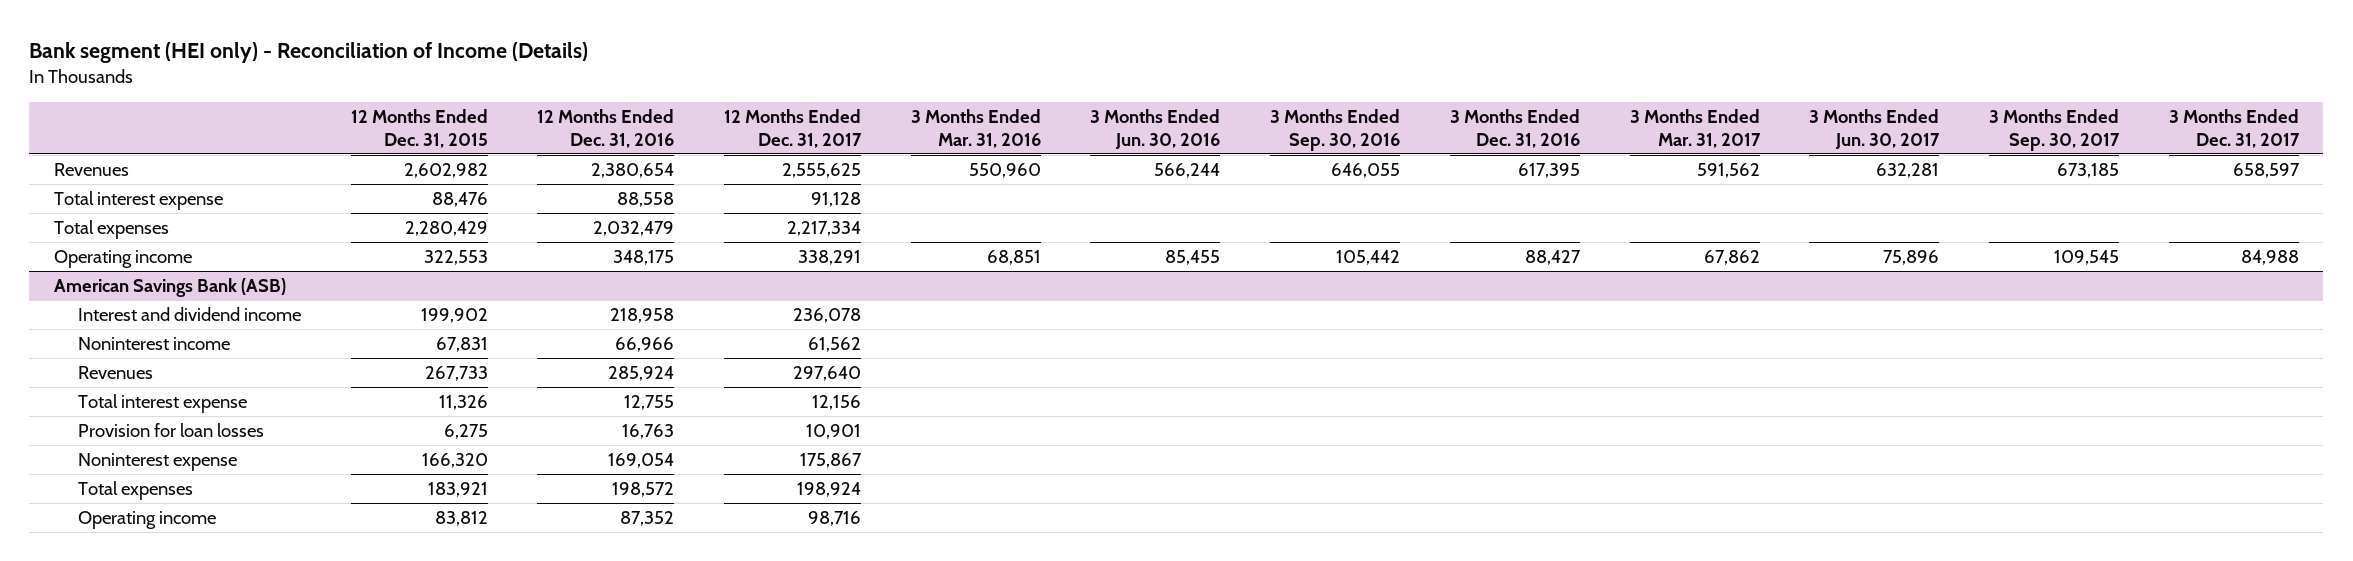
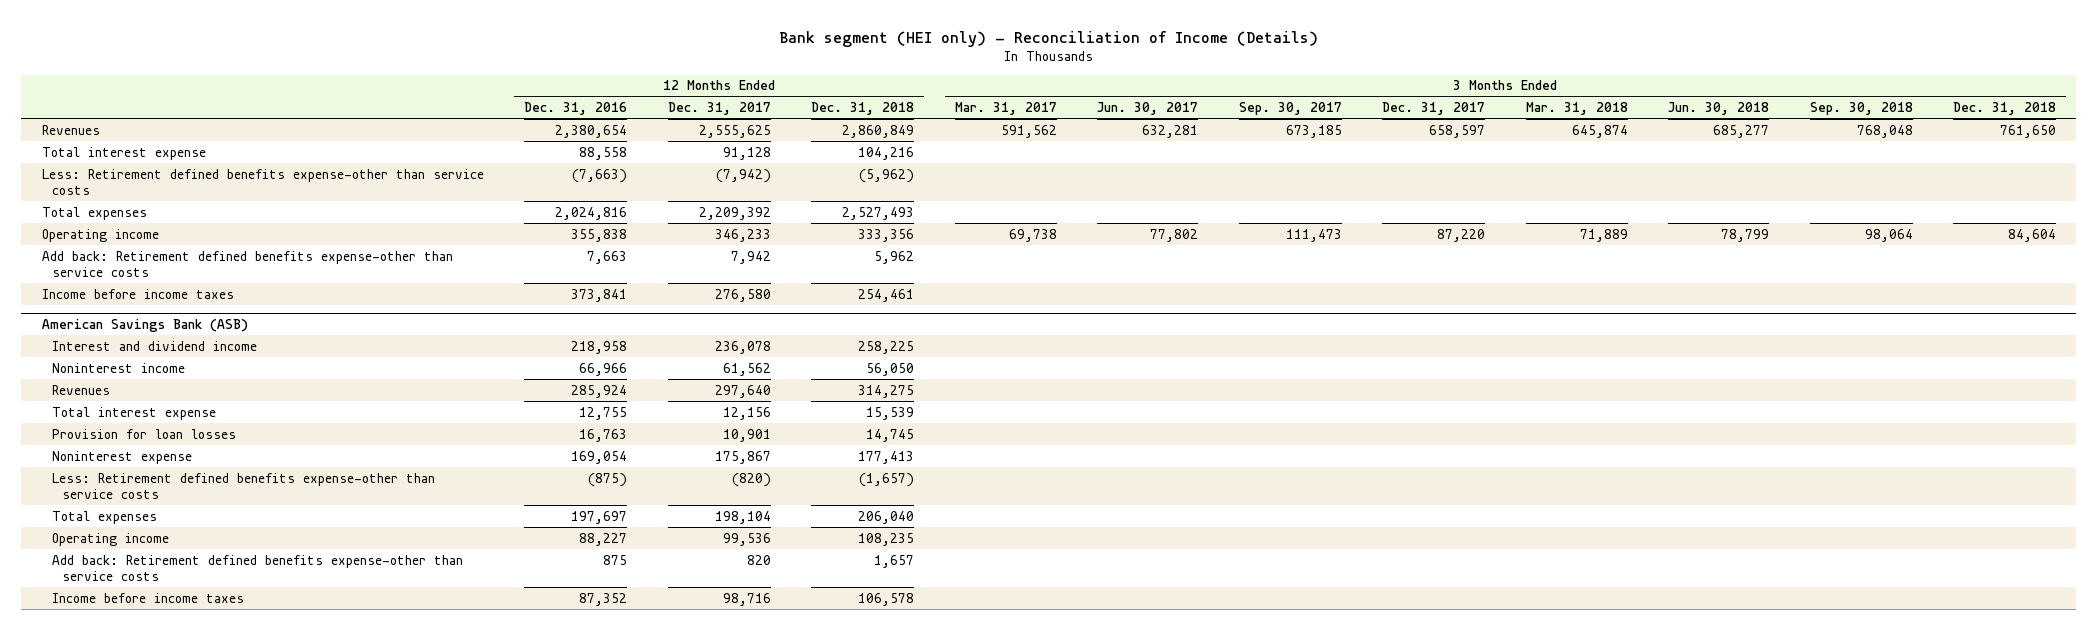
[350,108,488,148] 12 Months Ended Dec. 31, 2015 -> none
[910,108,1041,148] 3 Months Ended Mar. 31, 2016 -> none
[1090,108,1221,149] 3 Months Ended Jun. 30, 2016 -> none
[1270,108,1401,151] 3 Months Ended Sep. 30, 2016 -> none
[1449,108,1580,148] 3 Months Ended Dec. 31, 2016 -> none
none -> [811,102,915,116] Dec. 31, 2018
none -> [1525,102,1628,116] Mar. 31, 2018
none -> [1668,102,1770,116] Jun. 30, 2018
none -> [1809,102,1913,116] Sep. 30, 2018
none -> [1953,102,2057,116] Dec. 31, 2018
none -> [41,168,484,195] Less: Retirement defined benefits expense-other than service costs
[593,220,675,236] 2,032,479 -> [555,206,628,220] 2,024,816
[786,220,861,236] 2,217,334 -> [698,206,771,220] 2,209,392
[613,249,675,265] 348,175 -> [571,228,628,242] 355,838
[797,249,861,265] 338,291 -> [714,228,771,242] 346,233
[1703,249,1760,265] 67,862 -> [1008,228,1057,242] 69,738
[1883,249,1940,265] 75,896 -> [1150,228,1199,242] 77,802
[2053,249,2119,265] 109,545 -> [1285,228,1342,242] 111,473
[2240,249,2299,265] 84,988 -> [1437,228,1486,242] 87,220
none -> [41,250,453,277] Add back: Retirement defined benefits expense-other than service costs
none -> [41,288,234,299] Income before income taxes
none -> [51,472,435,499] Less: Retirement defined benefits expense-other than service costs
[612,481,675,497] 198,572 -> [571,510,628,524] 197,697
[796,481,861,497] 198,924 -> [714,510,771,524] 198,104
[620,510,675,526] 87,352 -> [579,532,628,546] 88,227
[807,510,861,526] 98,716 -> [722,532,771,546] 99,536
none -> [51,554,463,581] Add back: Retirement defined benefits expense-other than service costs
none -> [51,592,244,603] Income before income taxes

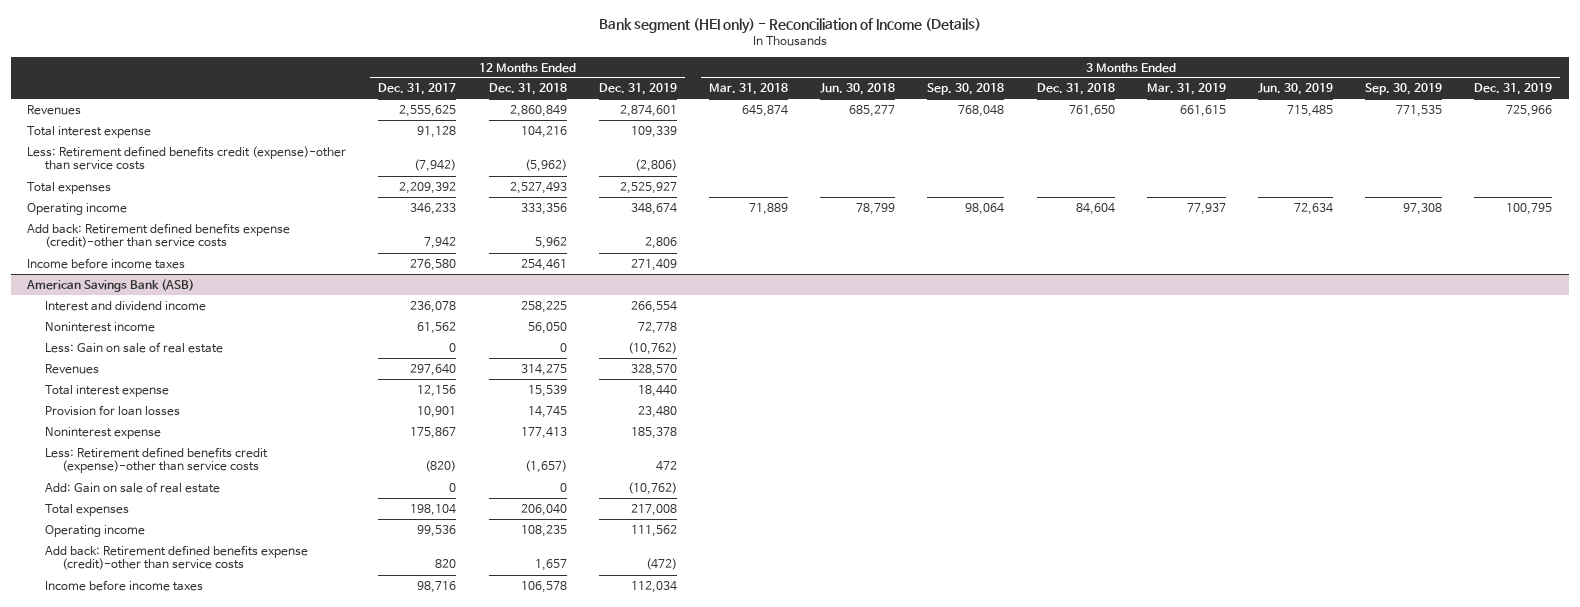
[524,102,628,116] Dec. 31, 2016 -> none
[954,102,1057,116] Mar. 31, 2017 -> none
[1097,102,1199,116] Jun. 30, 2017 -> none
[1238,102,1342,116] Sep. 30, 2017 -> none
[1382,102,1486,116] Dec. 31, 2017 -> none
none -> [598,83,677,96] Dec. 31, 2019
none -> [1146,83,1226,96] Mar. 31, 2019
none -> [1258,83,1334,96] Jun. 30, 2019
none -> [1365,83,1443,96] Sep. 30, 2019
none -> [1474,83,1553,96] Dec. 31, 2019
[41,168,484,195] Less: Retirement defined benefits expense-other than service costs -> [27,145,347,171] Less: Retirement defined benefits credit (expense)-other than service costs
[41,250,453,277] Add back: Retirement defined benefits expense-other than service costs -> [27,222,291,249] Add back: Retirement defined benefits expense (credit)-other than service costs
none -> [44,341,223,353] Less: Gain on sale of real estate
[51,472,435,499] Less: Retirement defined benefits expense-other than service costs -> [44,446,268,474] Less: Retirement defined benefits credit (expense)-other than service costs
none -> [44,481,220,493] Add: Gain on sale of real estate
[51,554,463,581] Add back: Retirement defined benefits expense-other than service costs -> [44,544,308,571] Add back: Retirement defined benefits expense (credit)-other than service costs

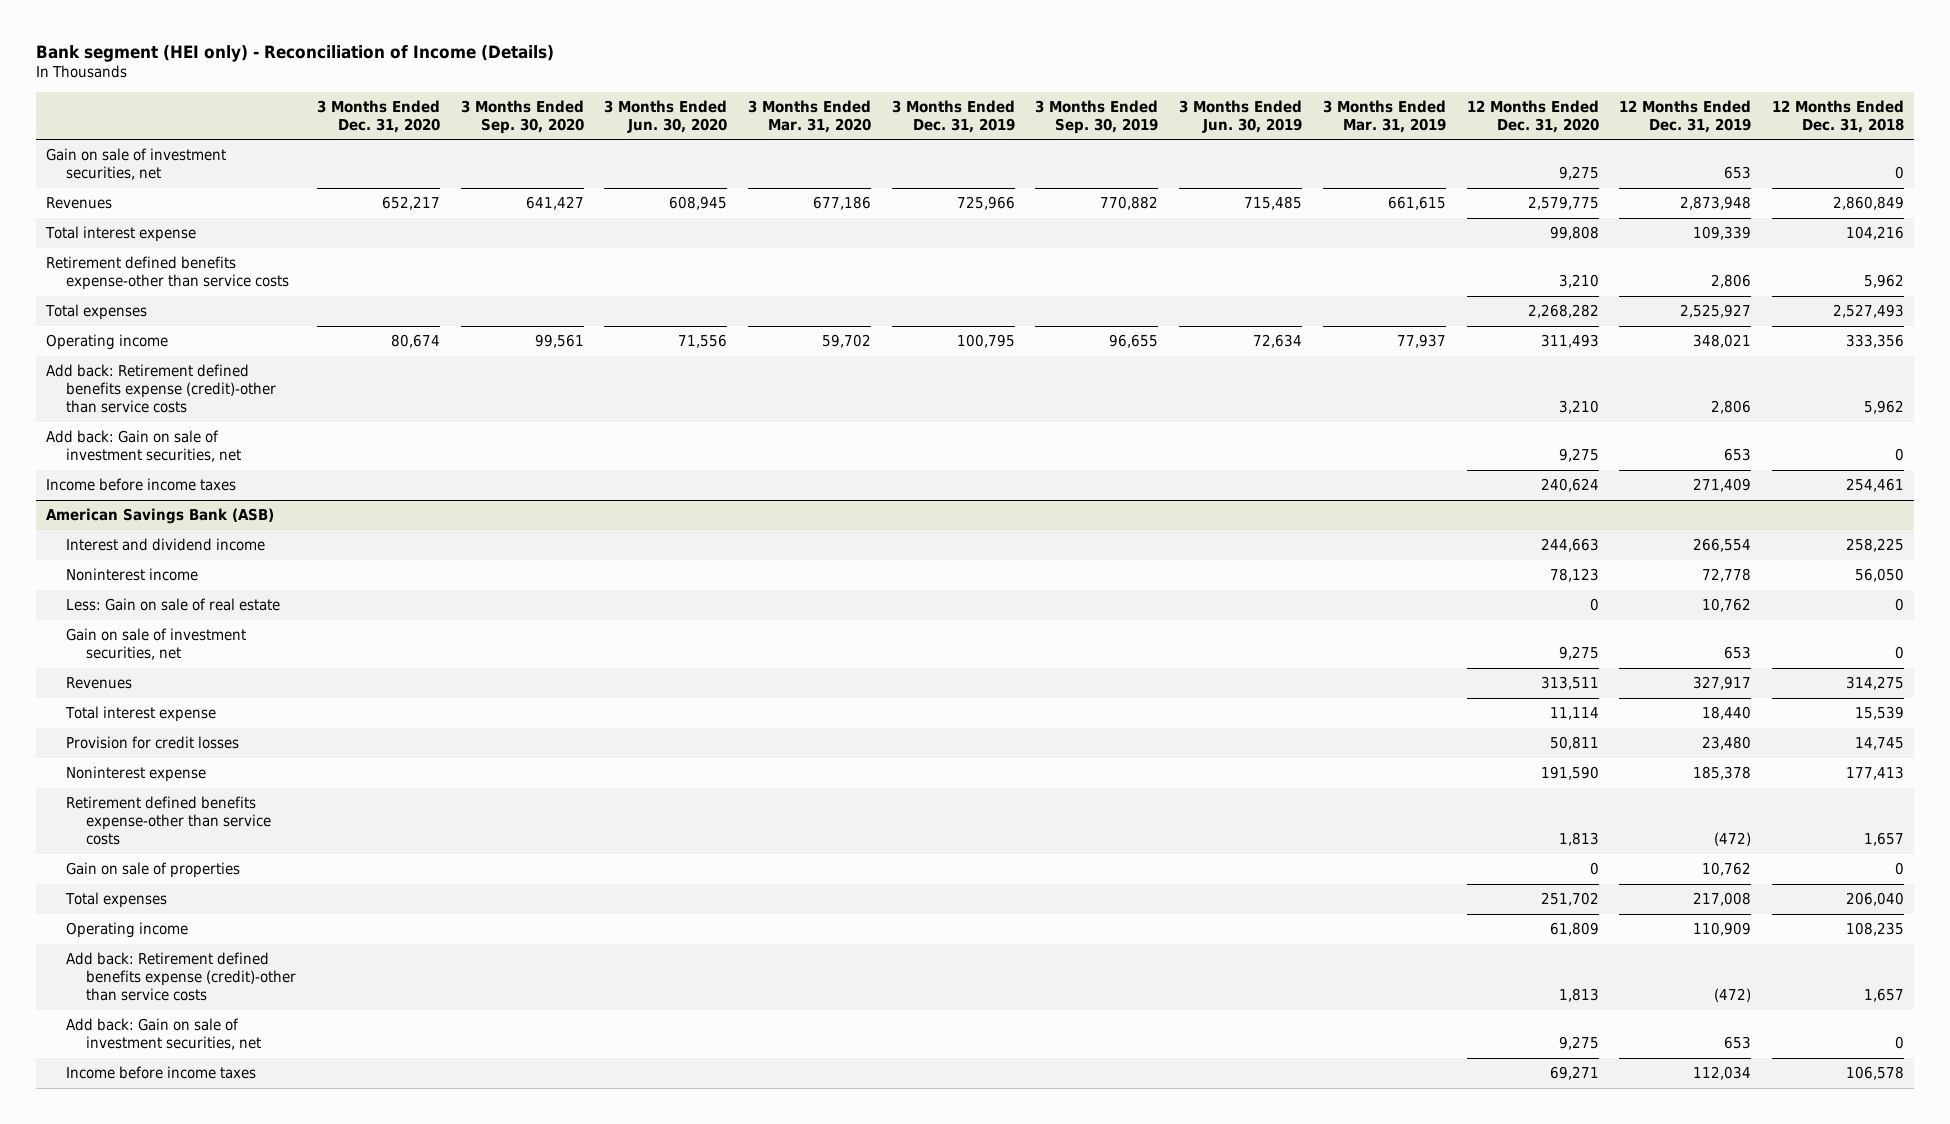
[378,83,457,96] Dec. 31, 2017 -> none
[708,83,788,96] Mar. 31, 2018 -> none
[820,83,896,96] Jun. 30, 2018 -> none
[927,83,1005,96] Sep. 30, 2018 -> none
[1036,83,1115,96] Dec. 31, 2018 -> none
none -> [316,99,440,133] 3 Months Ended Dec. 31, 2020
none -> [460,99,584,134] 3 Months Ended Sep. 30, 2020
none -> [604,99,728,133] 3 Months Ended Jun. 30, 2020
none -> [747,99,871,133] 3 Months Ended Mar. 31, 2020
none -> [1466,99,1599,133] 12 Months Ended Dec. 31, 2020
none -> [46,147,227,181] Gain on sale of investment securities, net
[619,104,677,117] 2,874,601 -> [1680,195,1752,210] 2,873,948
[1396,104,1443,117] 771,535 -> [1100,195,1159,210] 770,882
[27,145,347,171] Less: Retirement defined benefits credit (expense)-other than service costs -> [46,255,290,291] Retirement defined benefits expense-other than service costs
[524,159,567,173] (5,962) -> [1863,274,1904,289] 5,962
[634,159,677,173] (2,806) -> [1711,274,1752,289] 2,806
[630,202,677,215] 348,674 -> [1693,333,1752,348] 348,021
[1403,202,1443,215] 97,308 -> [1109,333,1159,348] 96,655
none -> [46,429,242,463] Add back: Gain on sale of investment securities, net
[627,341,677,355] (10,762) -> [1702,597,1752,612] 10,762
none -> [66,627,247,661] Gain on sale of investment securities, net
[630,363,677,376] 328,570 -> [1693,675,1752,690] 327,917
[44,404,180,416] Provision for loan losses -> [66,735,240,749] Provision for credit losses
[44,446,268,474] Less: Retirement defined benefits credit (expense)-other than service costs -> [66,795,272,846] Retirement defined benefits expense-other than service costs
[524,460,567,474] (1,657) -> [1863,832,1904,847] 1,657
[655,461,677,472] 472 -> [1714,832,1752,847] (472)
[44,481,220,493] Add: Gain on sale of real estate -> [66,861,241,878] Gain on sale of properties
[627,481,677,495] (10,762) -> [1702,861,1752,876] 10,762
[630,524,677,537] 111,562 -> [1693,921,1752,936] 110,909
none -> [66,1017,262,1051] Add back: Gain on sale of investment securities, net

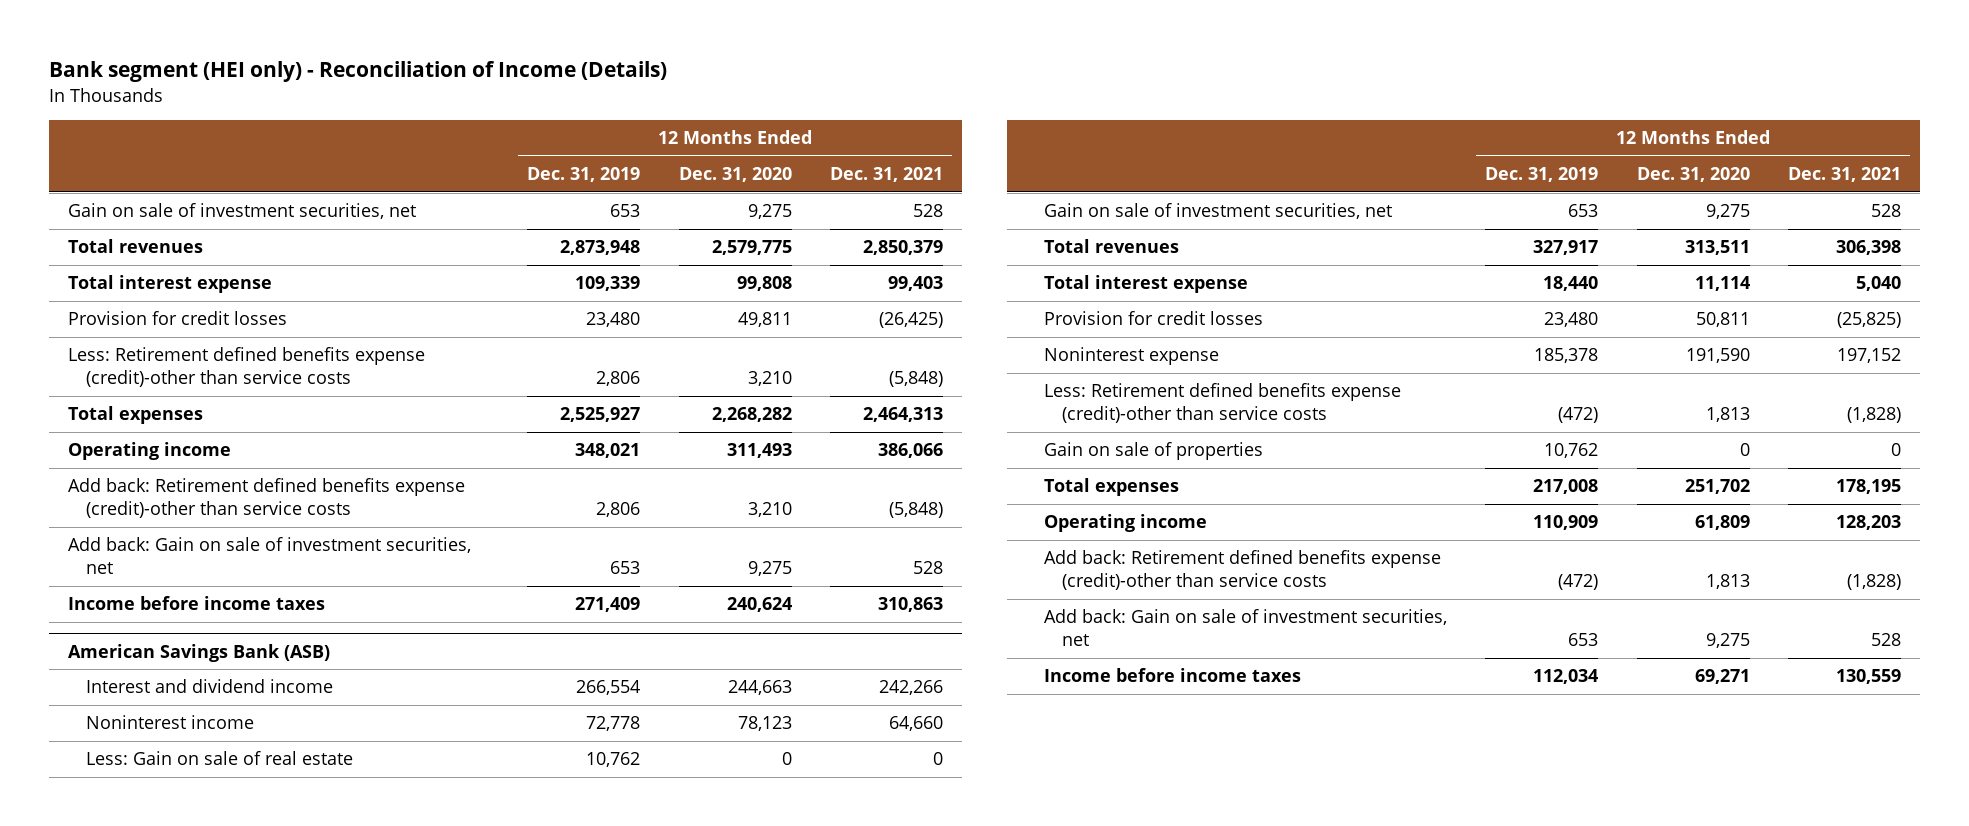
[316,99,440,133] 3 Months Ended Dec. 31, 2020 -> none
[460,99,584,134] 3 Months Ended Sep. 30, 2020 -> none
[604,99,728,133] 3 Months Ended Jun. 30, 2020 -> none
[747,99,871,133] 3 Months Ended Mar. 31, 2020 -> none
[891,99,1015,133] 3 Months Ended Dec. 31, 2019 -> none
[1035,99,1159,134] 3 Months Ended Sep. 30, 2019 -> none
[1179,99,1303,133] 3 Months Ended Jun. 30, 2019 -> none
[1322,99,1446,133] 3 Months Ended Mar. 31, 2019 -> none
[1771,99,1904,133] 12 Months Ended Dec. 31, 2018 -> none
none -> [829,167,943,183] Dec. 31, 2021
[46,196,113,209] Revenues -> [68,239,204,254] Total revenues
none -> [68,311,288,326] Provision for credit losses
[46,255,290,291] Retirement defined benefits expense-other than service costs -> [68,347,426,388] Less: Retirement defined benefits expense (credit)-other than service costs
[66,676,133,689] Revenues -> [1044,239,1180,254] Total revenues
[66,795,272,846] Retirement defined benefits expense-other than service costs -> [1044,383,1402,424] Less: Retirement defined benefits expense (credit)-other than service costs

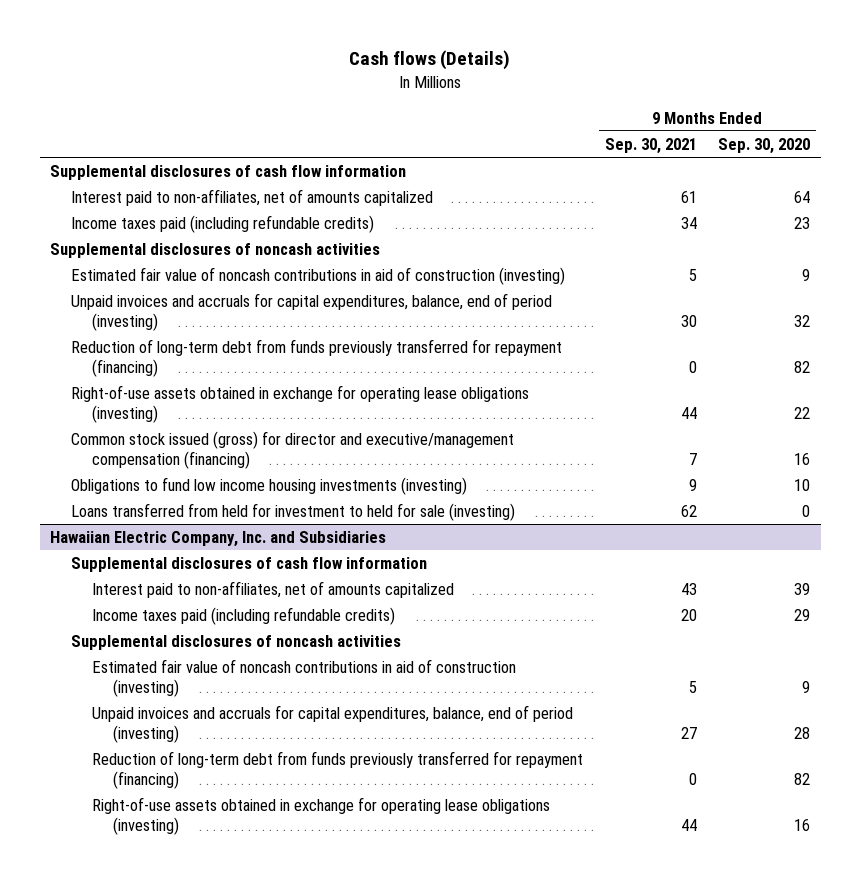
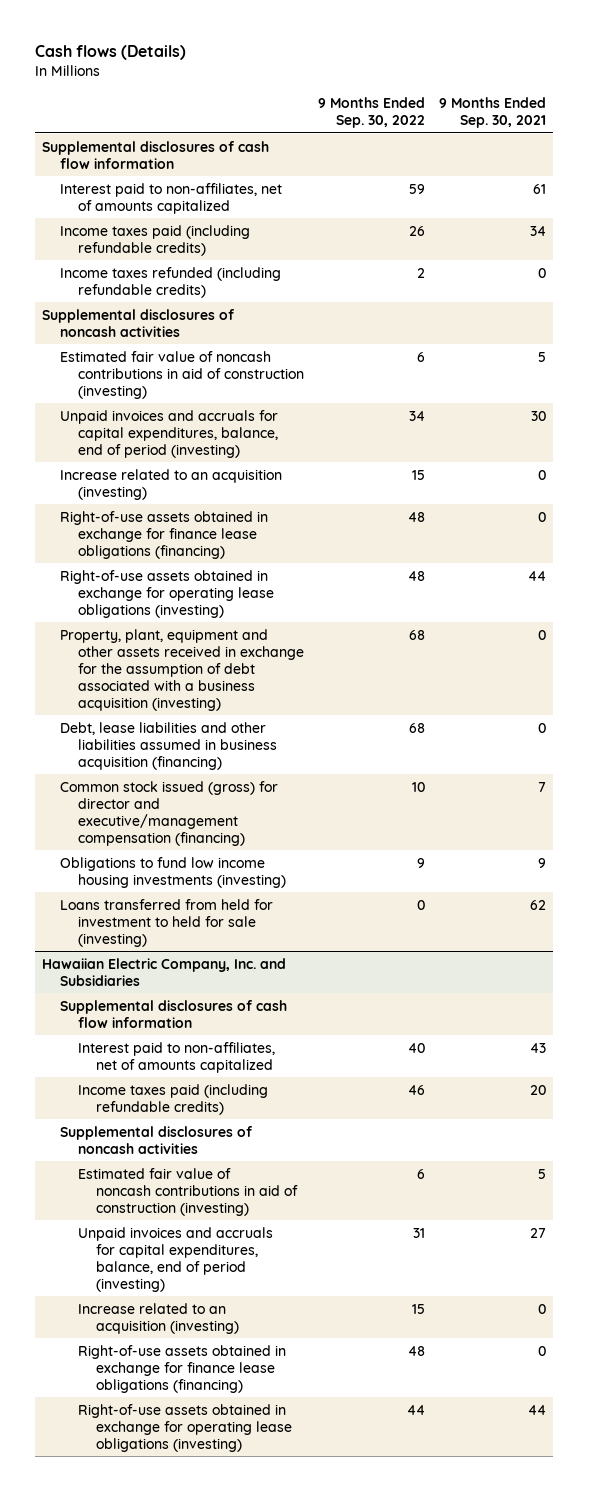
[718,138,811,155] Sep. 30, 2020 -> none
none -> [318,97,426,129] 9 Months Ended Sep. 30, 2022
none -> [60,266,282,298] Income taxes refunded (including refundable credits)
[71,339,563,377] Reduction of long-term debt from funds previously transferred for repayment (financing) -> none
none -> [60,468,283,500] Increase related to an acquisition (investing)
none -> [60,510,269,559] Right-of-use assets obtained in exchange for finance lease obligations (financing)
none -> [60,628,305,711] Property, plant, equipment and other assets received in exchange for the assumption of debt associated with a business acquisition (investing)
none -> [60,721,278,770] Debt, lease liabilities and other liabilities assumed in business acquisition (financing)
[91,751,583,789] Reduction of long-term debt from funds previously transferred for repayment (financing) -> none
none -> [78,1302,239,1334] Increase related to an acquisition (investing)
none -> [78,1344,287,1393] Right-of-use assets obtained in exchange for finance lease obligations (financing)

